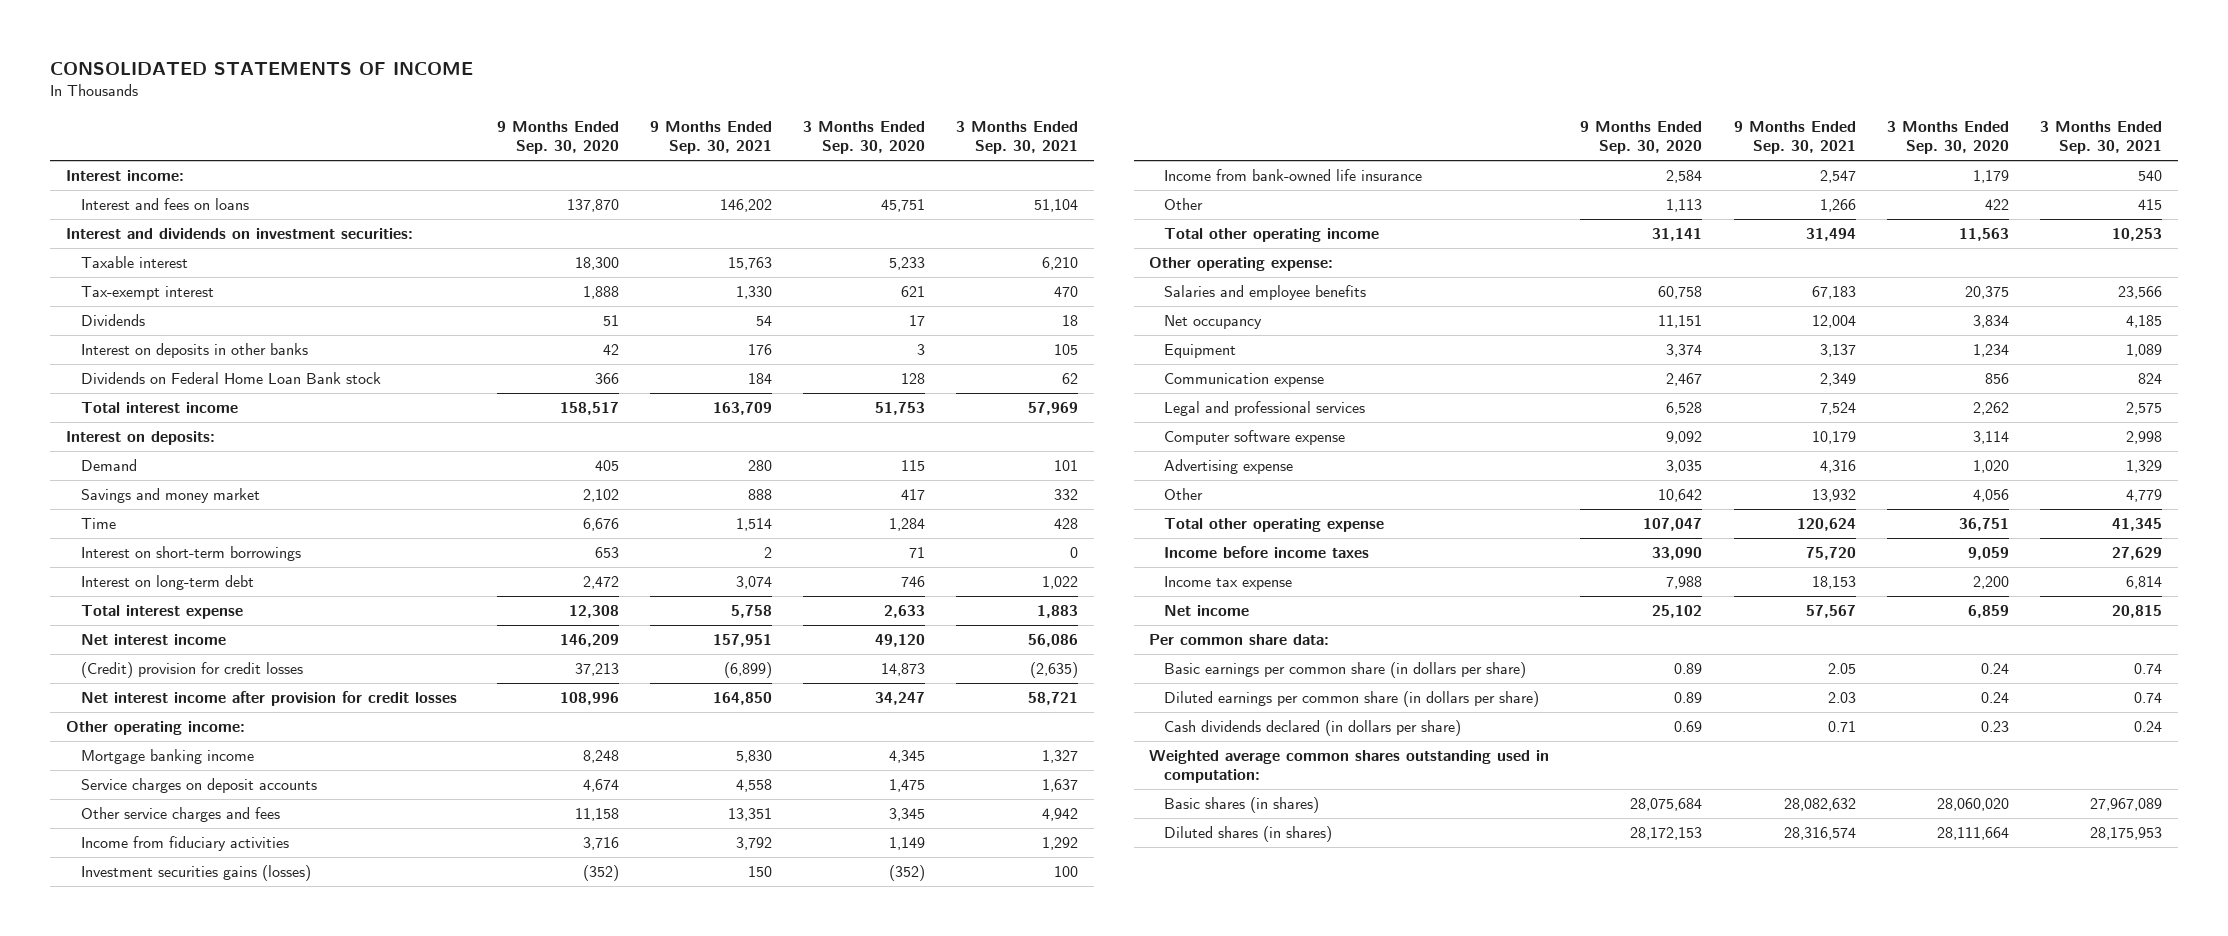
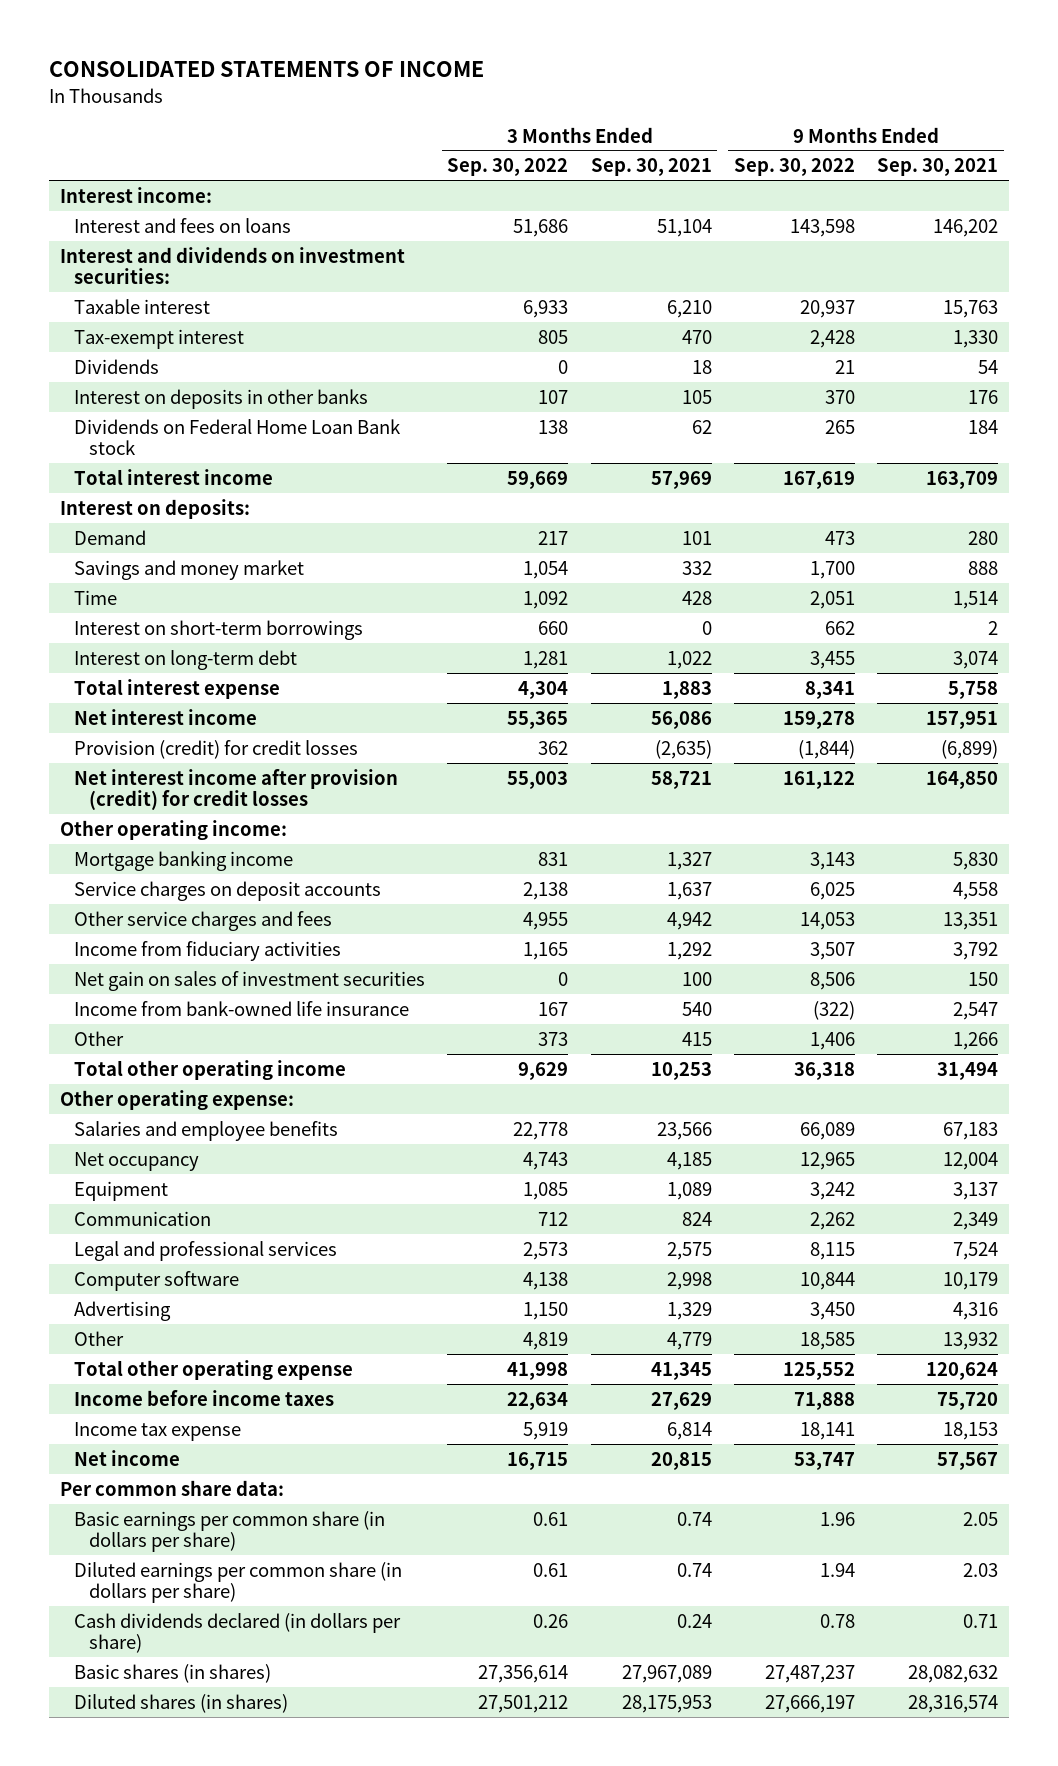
[496,121,619,155] 9 Months Ended Sep. 30, 2020 -> none
[803,121,926,155] 3 Months Ended Sep. 30, 2020 -> none
none -> [447,158,569,177] Sep. 30, 2022
none -> [733,158,855,177] Sep. 30, 2022
[80,662,303,679] (Credit) provision for credit losses -> [74,739,359,759] Provision (credit) for credit losses
[80,691,457,707] Net interest income after provision for credit losses -> [74,768,399,811] Net interest income after provision (credit) for credit losses
[80,865,311,882] Investment securities gains (losses) -> [74,970,426,991] Net gain on sales of investment securities
[1164,373,1325,388] Communication expense -> [74,1210,212,1226] Communication
[1164,430,1346,446] Computer software expense -> [74,1270,240,1291] Computer software
[1164,459,1294,475] Advertising expense -> [74,1300,172,1321] Advertising
[1149,750,1550,784] Weighted average common shares outstanding used in computation: -> none

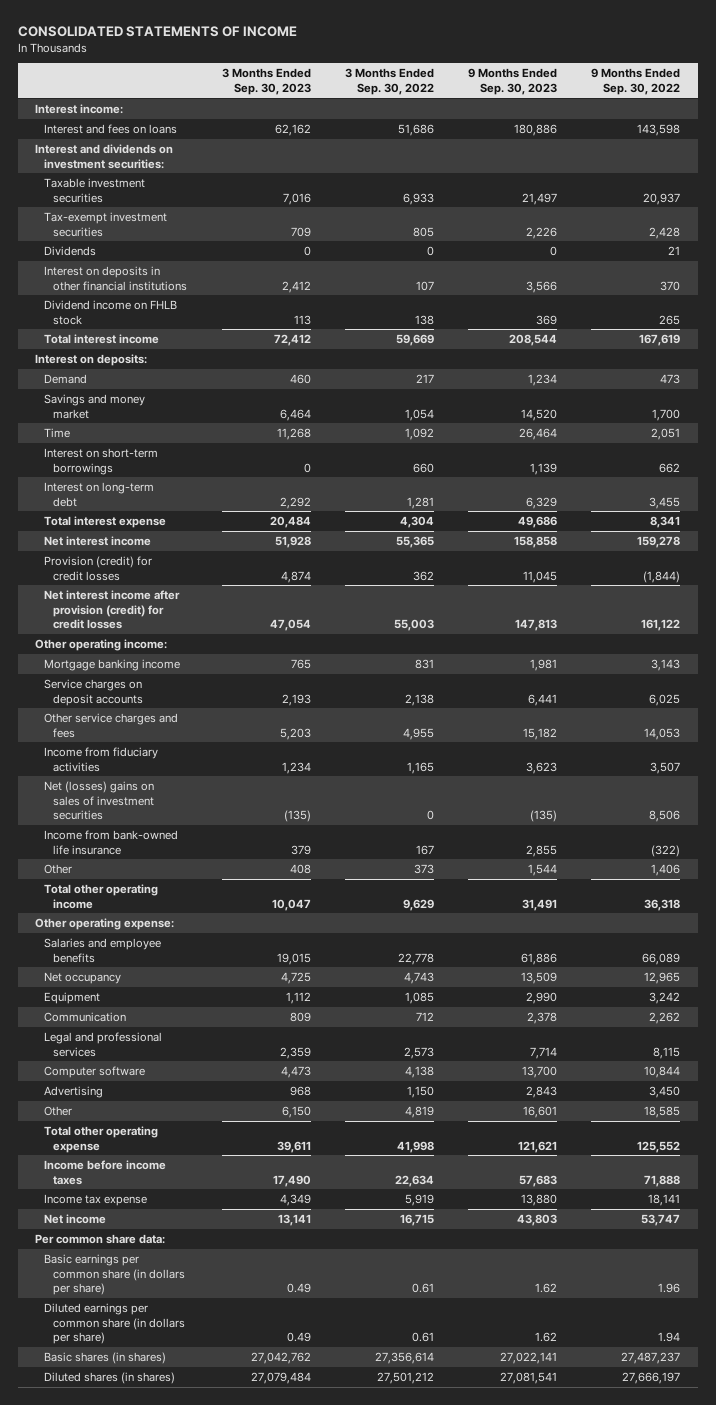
[590,158,712,177] Sep. 30, 2021 -> none
[877,158,999,177] Sep. 30, 2021 -> none
none -> [221,68,311,95] 3 Months Ended Sep. 30, 2023
none -> [468,68,558,95] 9 Months Ended Sep. 30, 2023
[74,298,211,314] Taxable interest -> [44,177,146,203] Taxable investment securities
[74,328,245,349] Tax-exempt interest -> [44,211,168,237] Tax-exempt investment securities
[74,388,369,409] Interest on deposits in other banks -> [44,265,188,291] Interest on deposits in other financial institutions
[74,418,402,456] Dividends on Federal Home Loan Bank stock -> [44,299,178,325] Dividend income on FHLB stock
[74,970,426,991] Net gain on sales of investment securities -> [44,780,155,821] Net (losses) gains on sales of investment securities
[74,1612,402,1654] Cash dividends declared (in dollars per share) -> none

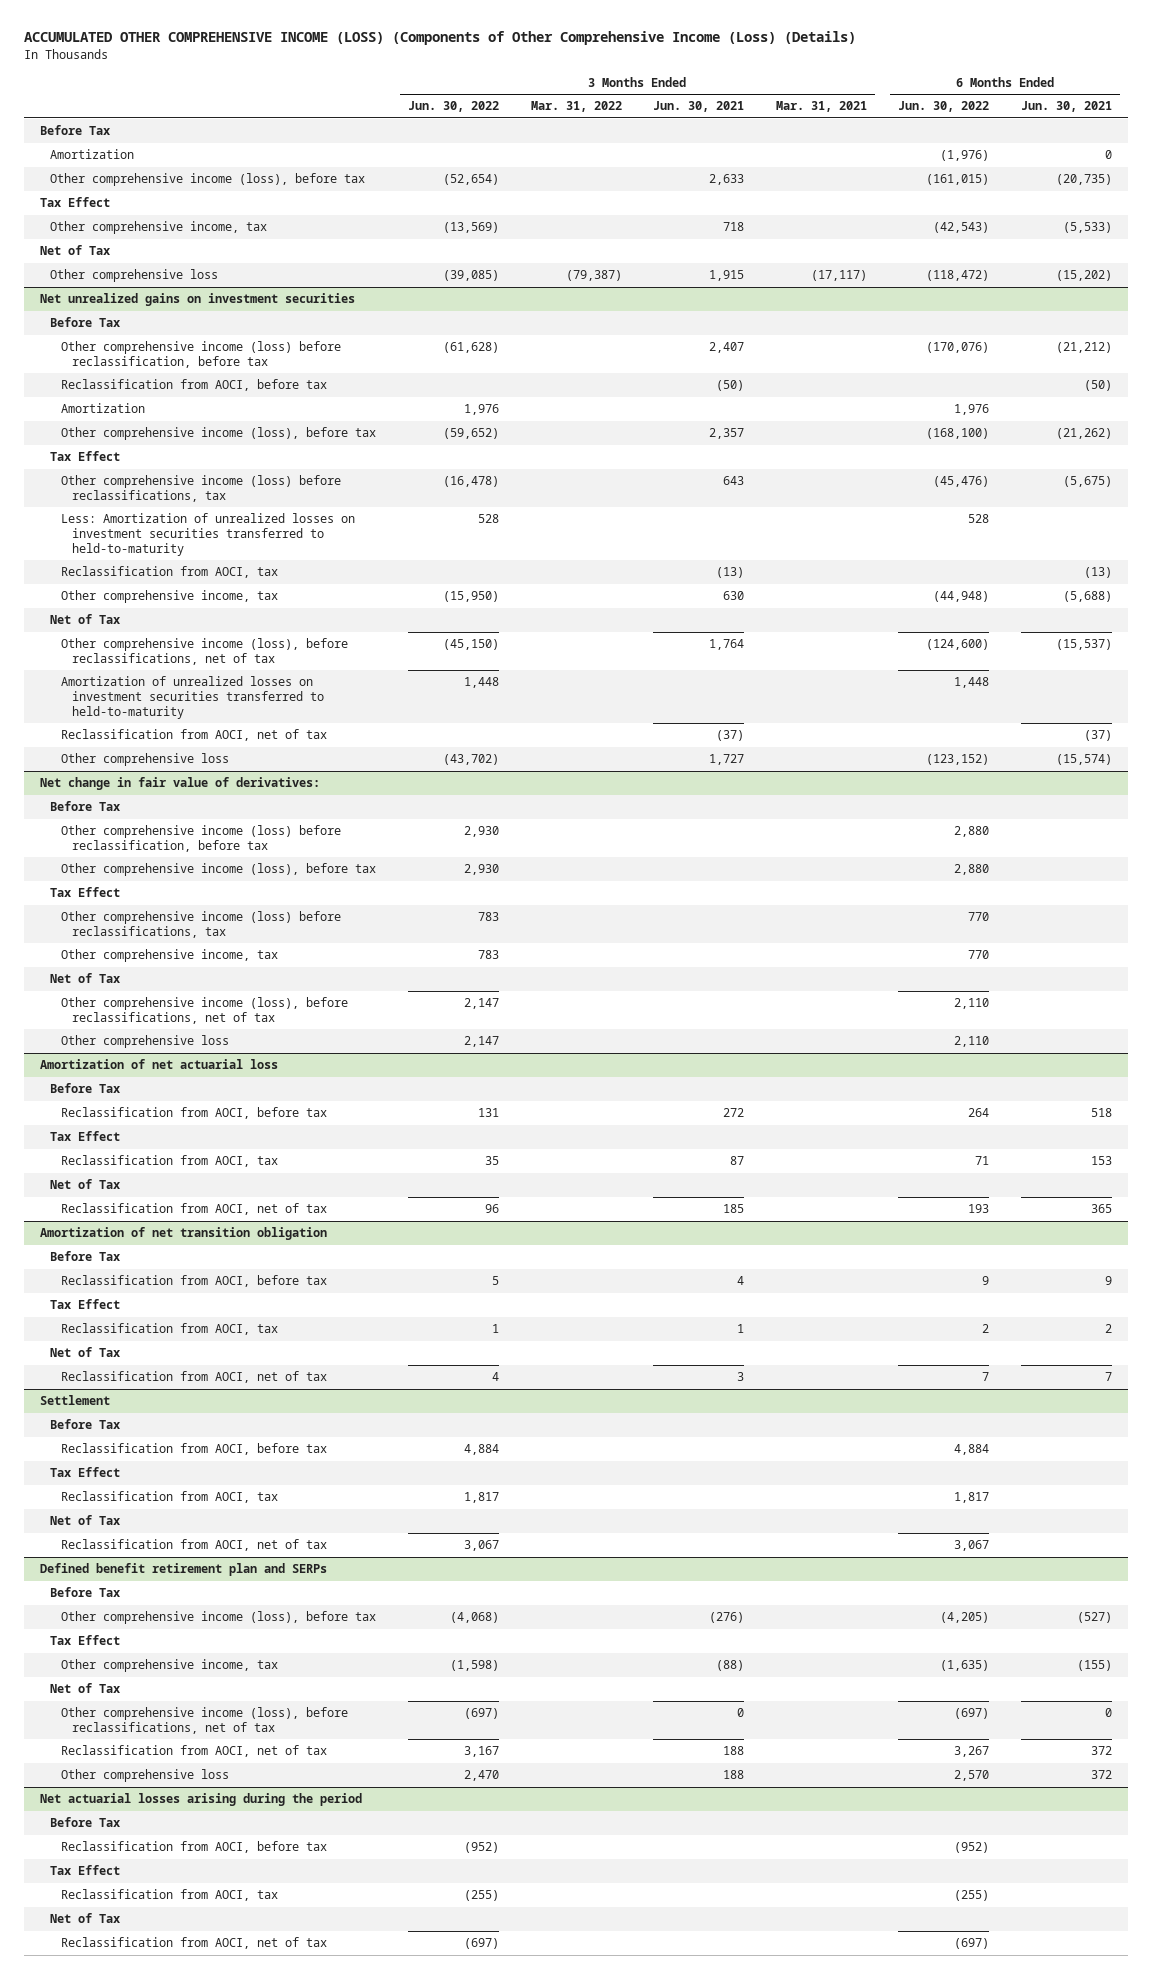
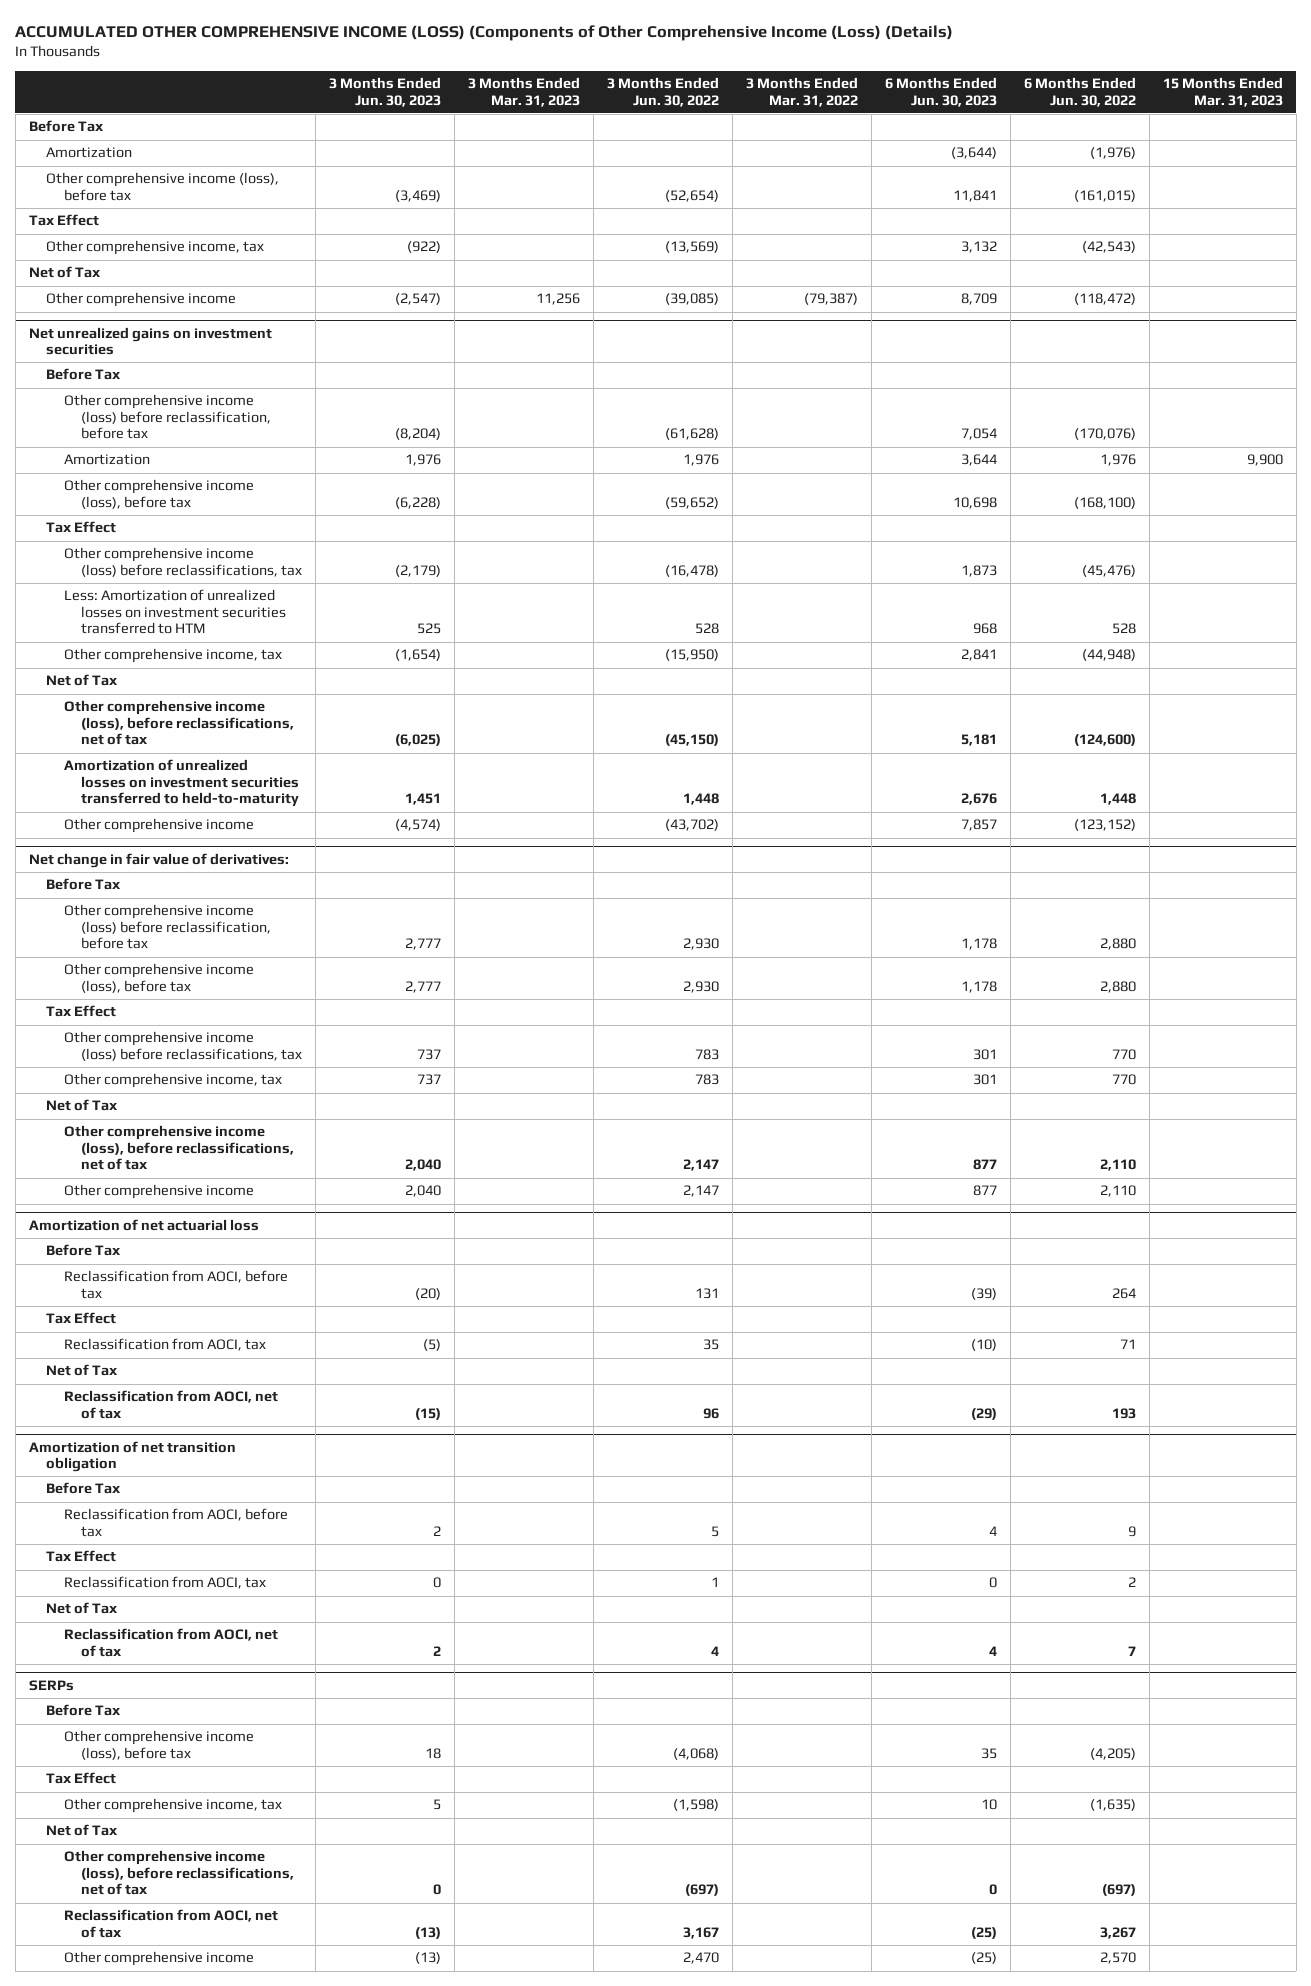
[653,101,745,113] Jun. 30, 2021 -> none
[775,101,867,113] Mar. 31, 2021 -> none
[1021,101,1113,113] Jun. 30, 2021 -> none
none -> [329,77,442,107] 3 Months Ended Jun. 30, 2023
none -> [468,77,581,107] 3 Months Ended Mar. 31, 2023
none -> [884,77,997,107] 6 Months Ended Jun. 30, 2023
none -> [1162,77,1283,107] 15 Months Ended Mar. 31, 2023
[50,269,219,283] Other comprehensive loss -> [46,292,237,308] Other comprehensive income
[61,379,328,392] Reclassification from AOCI, before tax -> none
[61,566,279,579] Reclassification from AOCI, tax -> none
[61,513,356,556] Less: Amortization of unrealized losses on investment securities transferred to held-to-maturity -> [63,589,287,635] Less: Amortization of unrealized losses on investment securities transferred to HTM
[61,729,328,742] Reclassification from AOCI, net of tax -> none
[61,753,230,767] Other comprehensive loss -> [63,818,254,834] Other comprehensive income
[61,1035,230,1049] Other comprehensive loss -> [63,1184,254,1200] Other comprehensive income
[39,1395,110,1406] Settlement -> none
[50,1419,121,1430] Before Tax -> none
[61,1443,328,1456] Reclassification from AOCI, before tax -> none
[50,1467,121,1478] Tax Effect -> none
[61,1491,279,1504] Reclassification from AOCI, tax -> none
[50,1515,121,1526] Net of Tax -> none
[61,1539,328,1552] Reclassification from AOCI, net of tax -> none
[39,1563,327,1577] Defined benefit retirement plan and SERPs -> [28,1679,74,1691] SERPs
[39,1793,362,1807] Net actuarial losses arising during the period -> none
[50,1817,121,1828] Before Tax -> none
[61,1841,328,1854] Reclassification from AOCI, before tax -> none
[50,1865,121,1876] Tax Effect -> none
[61,1889,279,1902] Reclassification from AOCI, tax -> none
[50,1913,121,1924] Net of Tax -> none
[61,1937,328,1950] Reclassification from AOCI, net of tax -> none
[61,1769,230,1783] Other comprehensive loss -> [63,1951,254,1967] Other comprehensive income

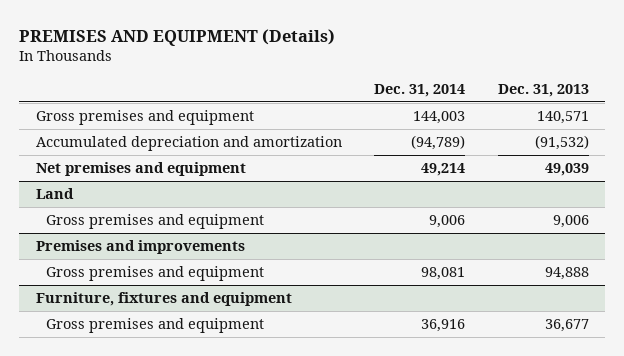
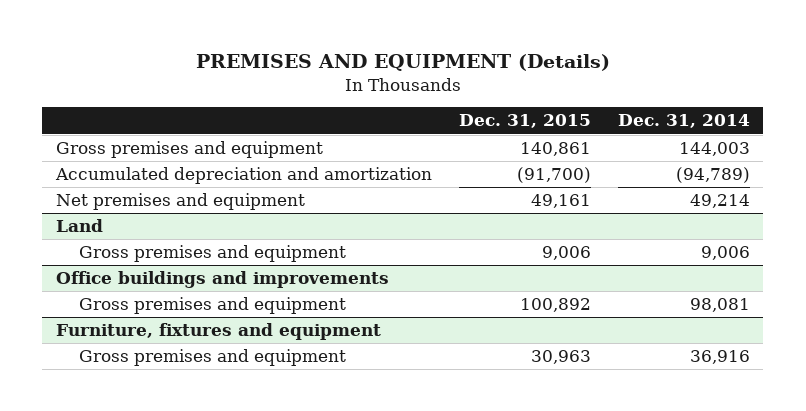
[497,83,589,97] Dec. 31, 2013 -> none
none -> [458,114,591,129] Dec. 31, 2015
[35,240,245,255] Premises and improvements -> [55,271,389,289] Office buildings and improvements

